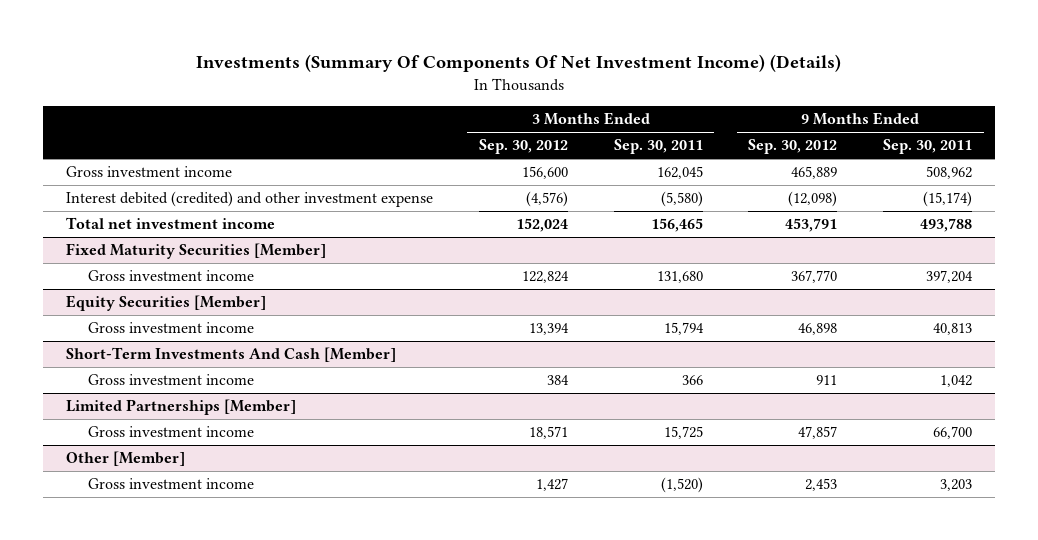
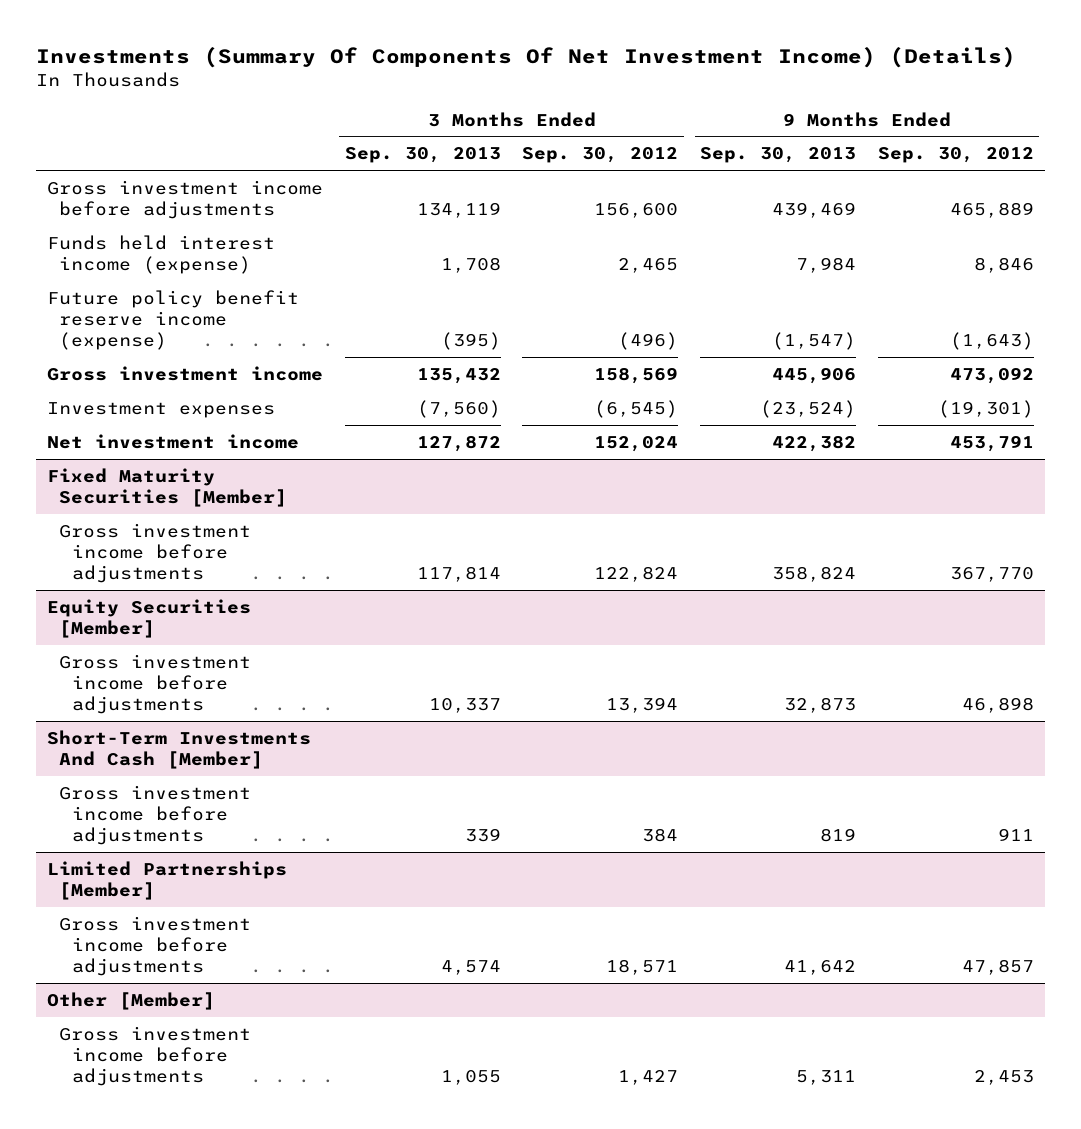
[613,139,703,155] Sep. 30, 2011 -> none
[883,139,973,155] Sep. 30, 2011 -> none
none -> [344,147,501,164] Sep. 30, 2013
none -> [700,147,857,164] Sep. 30, 2013
[66,191,434,208] Interest debited (credited) and other investment expense -> none
none -> [46,179,323,220] Gross investment income before adjustments
none -> [46,234,275,275] Funds held interest income (expense)
none -> [46,289,299,351] Future policy benefit reserve income (expense)
[521,166,568,180] 156,600 -> [594,366,679,384] 158,569
[791,166,838,180] 465,889 -> [949,366,1034,384] 473,092
none -> [46,401,275,418] Investment expenses
[66,217,276,230] Total net investment income -> [46,433,299,449] Net investment income
[87,270,254,282] Gross investment income -> [59,522,252,584] Gross investment income before adjustments
[87,322,254,334] Gross investment income -> [59,653,252,715] Gross investment income before adjustments
[87,374,254,386] Gross investment income -> [59,784,252,846] Gross investment income before adjustments
[87,426,254,438] Gross investment income -> [59,915,252,977] Gross investment income before adjustments
[87,478,254,490] Gross investment income -> [59,1025,252,1087] Gross investment income before adjustments

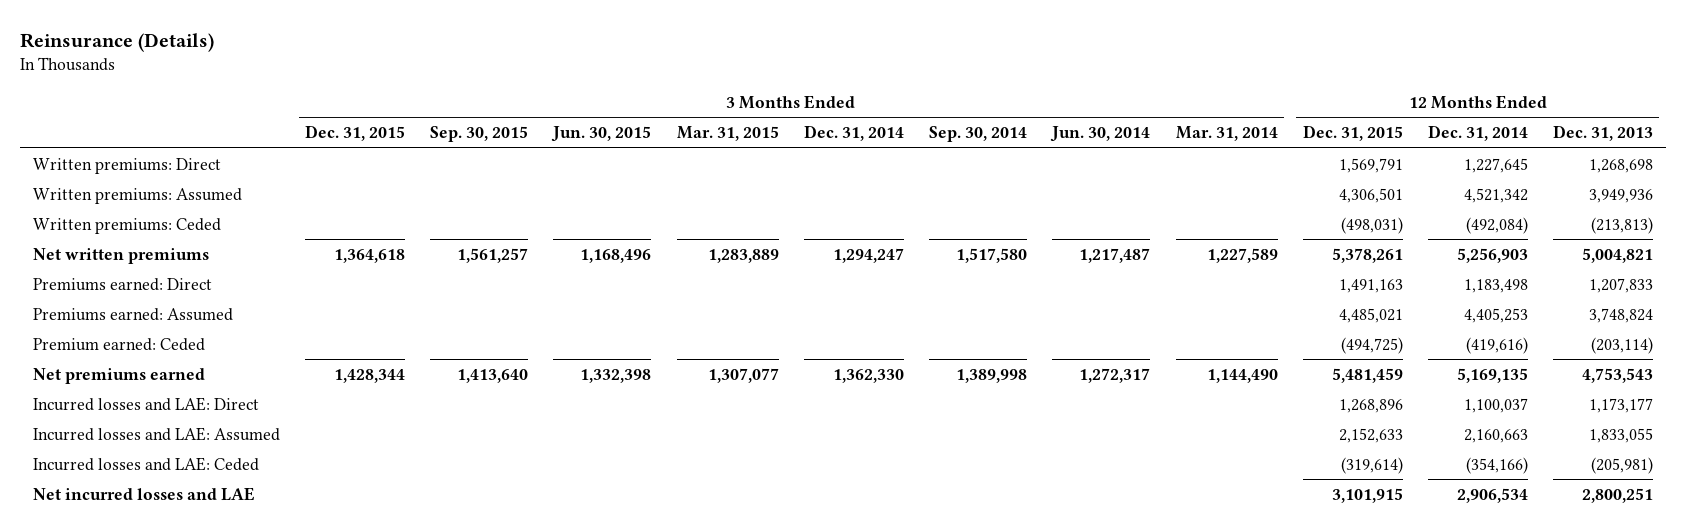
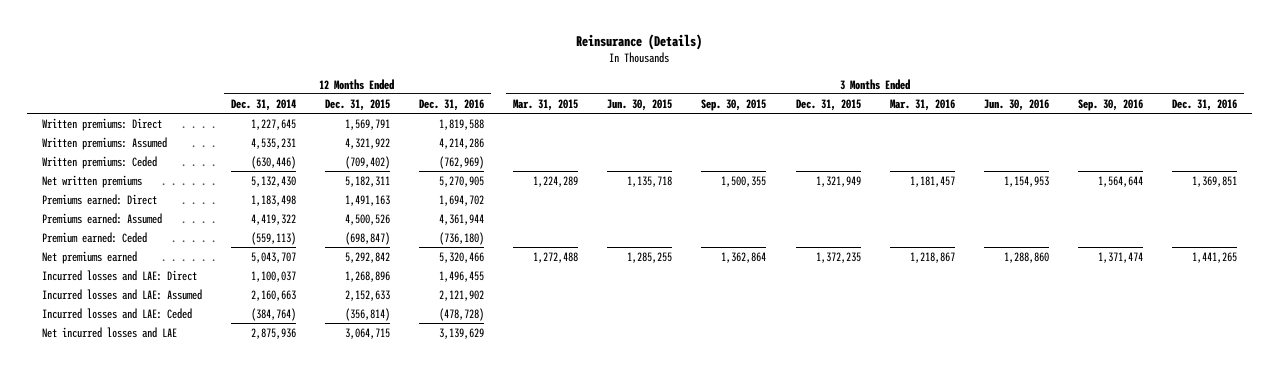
[803,125,904,142] Dec. 31, 2014 -> none
[929,126,1028,143] Sep. 30, 2014 -> none
[1050,126,1151,143] Jun. 30, 2014 -> none
[1175,126,1278,142] Mar. 31, 2014 -> none
[1553,125,1654,142] Dec. 31, 2013 -> none
none -> [419,98,485,111] Dec. 31, 2016
none -> [889,98,955,111] Mar. 31, 2016
none -> [983,98,1049,111] Jun. 30, 2016
none -> [1078,98,1144,111] Sep. 30, 2016
none -> [1172,98,1238,111] Dec. 31, 2016
[1338,187,1403,203] 4,306,501 -> [344,137,390,149] 4,321,922
[1463,187,1528,203] 4,521,342 -> [250,137,296,149] 4,535,231
[1340,216,1403,234] (498,031) -> [344,155,390,169] (709,402)
[1465,216,1528,234] (492,084) -> [250,155,296,169] (630,446)
[333,248,405,263] 1,364,618 -> [815,175,861,187] 1,321,949
[457,247,529,263] 1,561,257 -> [721,175,767,187] 1,500,355
[580,248,652,263] 1,168,496 -> [627,175,673,187] 1,135,718
[707,248,779,263] 1,283,889 -> [533,175,579,187] 1,224,289
[1331,247,1403,263] 5,378,261 -> [344,175,390,187] 5,182,311
[1456,247,1528,263] 5,256,903 -> [250,175,296,187] 5,132,430
[1338,307,1403,323] 4,485,021 -> [344,213,390,225] 4,500,526
[1463,307,1528,323] 4,405,253 -> [250,213,296,225] 4,419,322
[1340,336,1403,354] (494,725) -> [344,231,390,245] (698,847)
[1465,336,1528,354] (419,616) -> [250,231,296,245] (559,113)
[333,368,405,383] 1,428,344 -> [815,251,861,263] 1,372,235
[457,368,529,383] 1,413,640 -> [721,251,767,263] 1,362,864
[580,368,652,383] 1,332,398 -> [627,251,673,263] 1,285,255
[707,367,779,383] 1,307,077 -> [533,251,579,263] 1,272,488
[1331,367,1403,383] 5,481,459 -> [344,251,390,263] 5,292,842
[1456,367,1528,383] 5,169,135 -> [250,251,296,263] 5,043,707
[1340,456,1403,474] (319,614) -> [344,307,390,321] (356,814)
[1465,456,1528,474] (354,166) -> [250,307,296,321] (384,764)
[1331,487,1403,503] 3,101,915 -> [344,327,390,339] 3,064,715
[1456,487,1528,503] 2,906,534 -> [250,327,296,339] 2,875,936

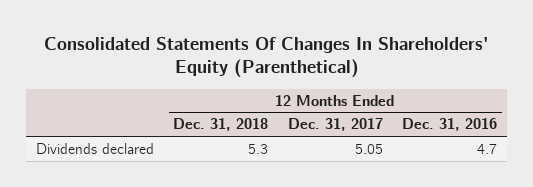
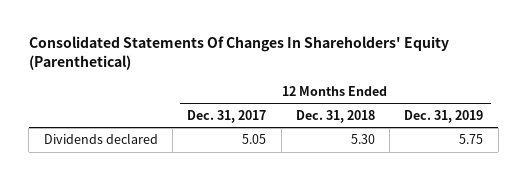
[402,118,498,132] Dec. 31, 2016 -> none
none -> [404,109,484,123] Dec. 31, 2019
[248,144,269,155] 5.3 -> [350,134,375,145] 5.30

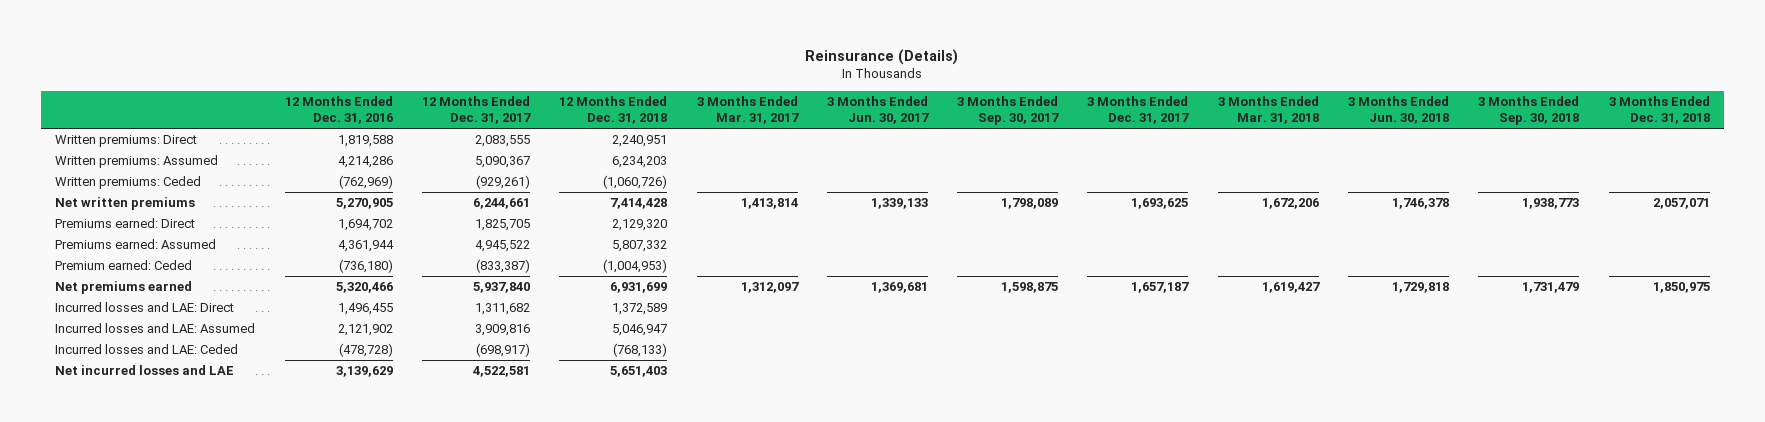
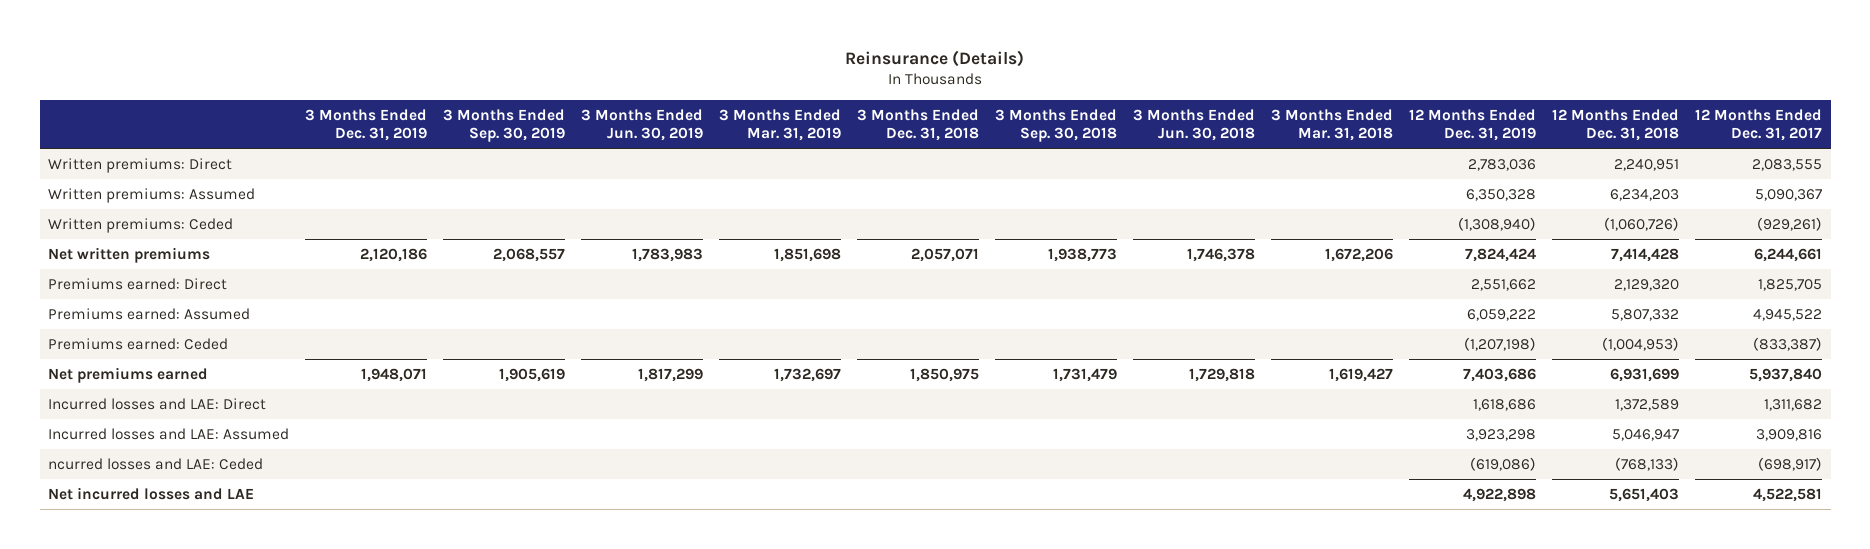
[284,95,393,125] 12 Months Ended Dec. 31, 2016 -> none
[696,95,799,125] 3 Months Ended Mar. 31, 2017 -> none
[826,95,929,125] 3 Months Ended Jun. 30, 2017 -> none
[957,95,1060,126] 3 Months Ended Sep. 30, 2017 -> none
[1087,95,1190,125] 3 Months Ended Dec. 31, 2017 -> none
none -> [304,108,427,142] 3 Months Ended Dec. 31, 2019
none -> [442,108,565,143] 3 Months Ended Sep. 30, 2019
none -> [581,108,704,142] 3 Months Ended Jun. 30, 2019
none -> [719,108,842,142] 3 Months Ended Mar. 31, 2019
none -> [1409,108,1537,142] 12 Months Ended Dec. 31, 2019
[55,260,193,271] Premium earned: Ceded -> [47,337,228,350] Premiums earned: Ceded
[55,344,239,355] Incurred losses and LAE: Ceded -> [47,457,263,470] ncurred losses and LAE: Ceded

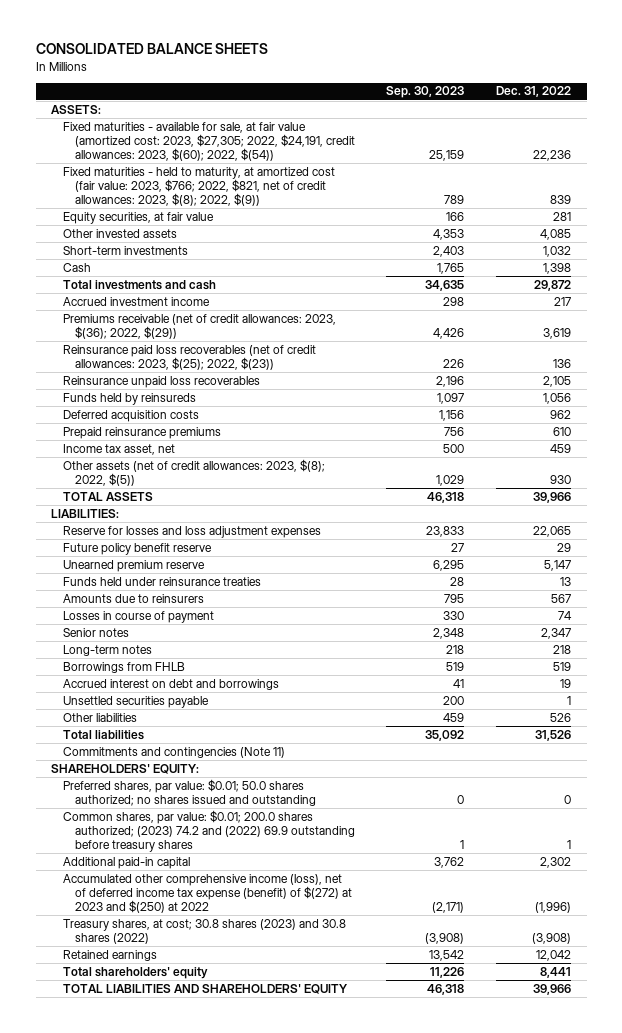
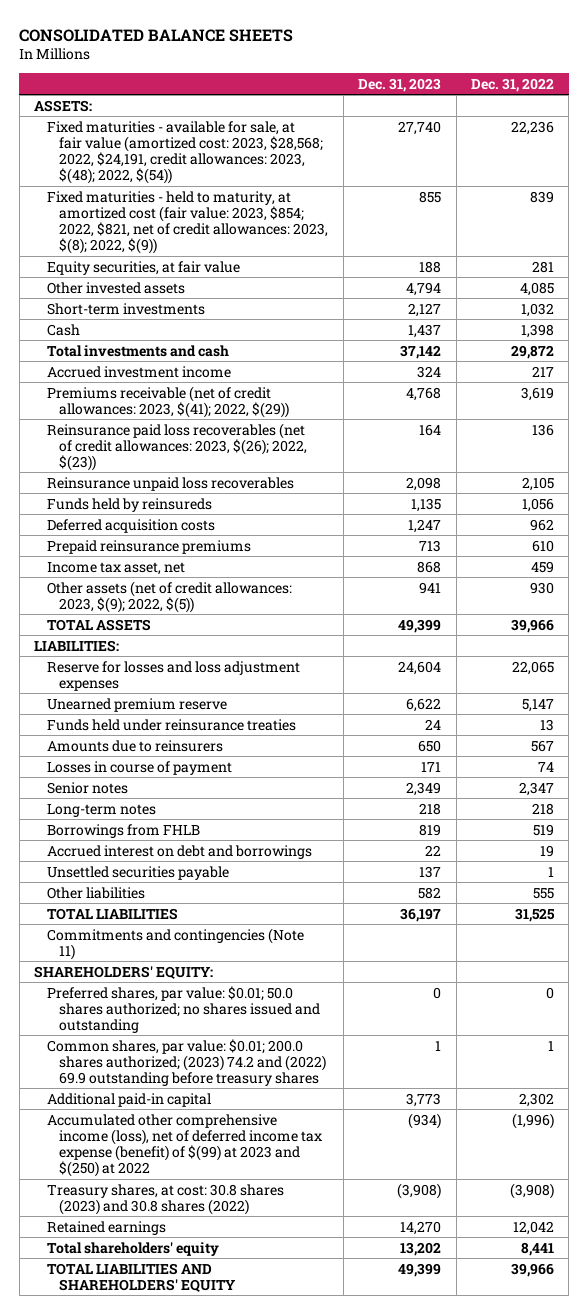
[386,86,465,99] Sep. 30, 2023 -> none
none -> [358,77,442,92] Dec. 31, 2023
[63,121,356,161] Fixed maturities - available for sale, at fair value (amortized cost: 2023, $27,305; 2022, $24,191, credit allowances: 2023, $(60); 2022, $(54)) -> [46,120,324,185] Fixed maturities - available for sale, at fair value (amortized cost: 2023, $28,568; 2022, $24,191, credit allowances: 2023, $(48); 2022, $(54))
[63,166,336,206] Fixed maturities - held to maturity, at amortized cost (fair value: 2023, $766; 2022, $821, net of credit allowances: 2023, $(8); 2022, $(9)) -> [46,190,329,255] Fixed maturities - held to maturity, at amortized cost (fair value: 2023, $854; 2022, $821, net of credit allowances: 2023, $(8); 2022, $(9))
[63,313,337,339] Premiums receivable (net of credit allowances: 2023, $(36); 2022, $(29)) -> [46,385,290,418] Premiums receivable (net of credit allowances: 2023, $(41); 2022, $(29))
[63,344,317,370] Reinsurance paid loss recoverables (net of credit allowances: 2023, $(25); 2022, $(23)) -> [46,422,308,471] Reinsurance paid loss recoverables (net of credit allowances: 2023, $(26); 2022, $(23))
[63,458,326,486] Other assets (net of credit allowances: 2023, $(8); 2022, $(5)) -> [46,580,292,613] Other assets (net of credit allowances: 2023, $(9); 2022, $(5))
[63,542,213,555] Future policy benefit reserve -> none
[549,712,571,722] 526 -> [532,887,554,899] 555
[63,729,145,740] Total liabilities -> [46,907,178,920] TOTAL LIABILITIES
[534,729,571,741] 31,526 -> [514,907,555,922] 31,525
[63,873,353,913] Accumulated other comprehensive income (loss), net of deferred income tax expense (benefit) of $(272) at 2023 and $(250) at 2022 -> [46,1113,323,1178] Accumulated other comprehensive income (loss), net of deferred income tax expense (benefit) of $(99) at 2023 and $(250) at 2022
[63,918,347,944] Treasury shares, at cost; 30.8 shares (2023) and 30.8 shares (2022) -> [46,1183,284,1215] Treasury shares, at cost: 30.8 shares (2023) and 30.8 shares (2022)

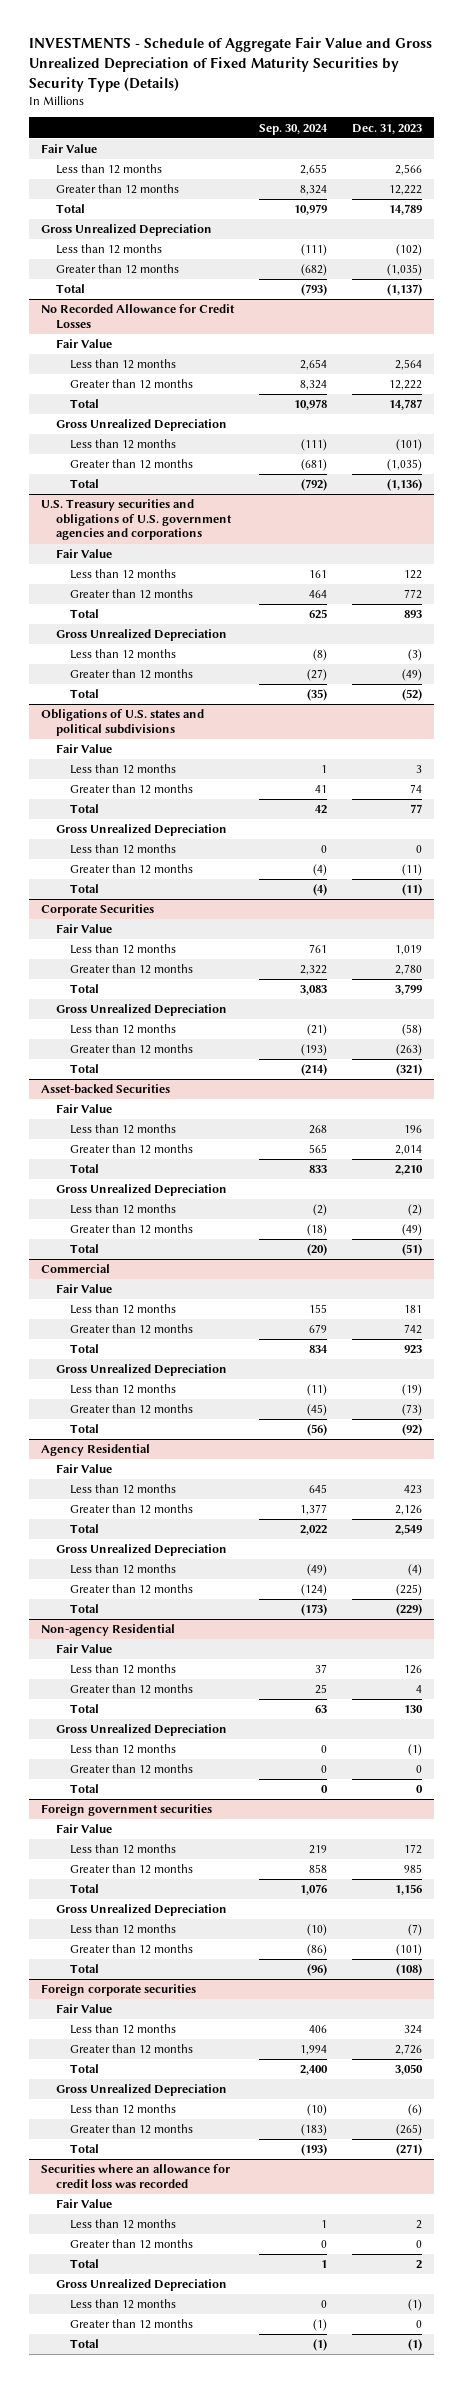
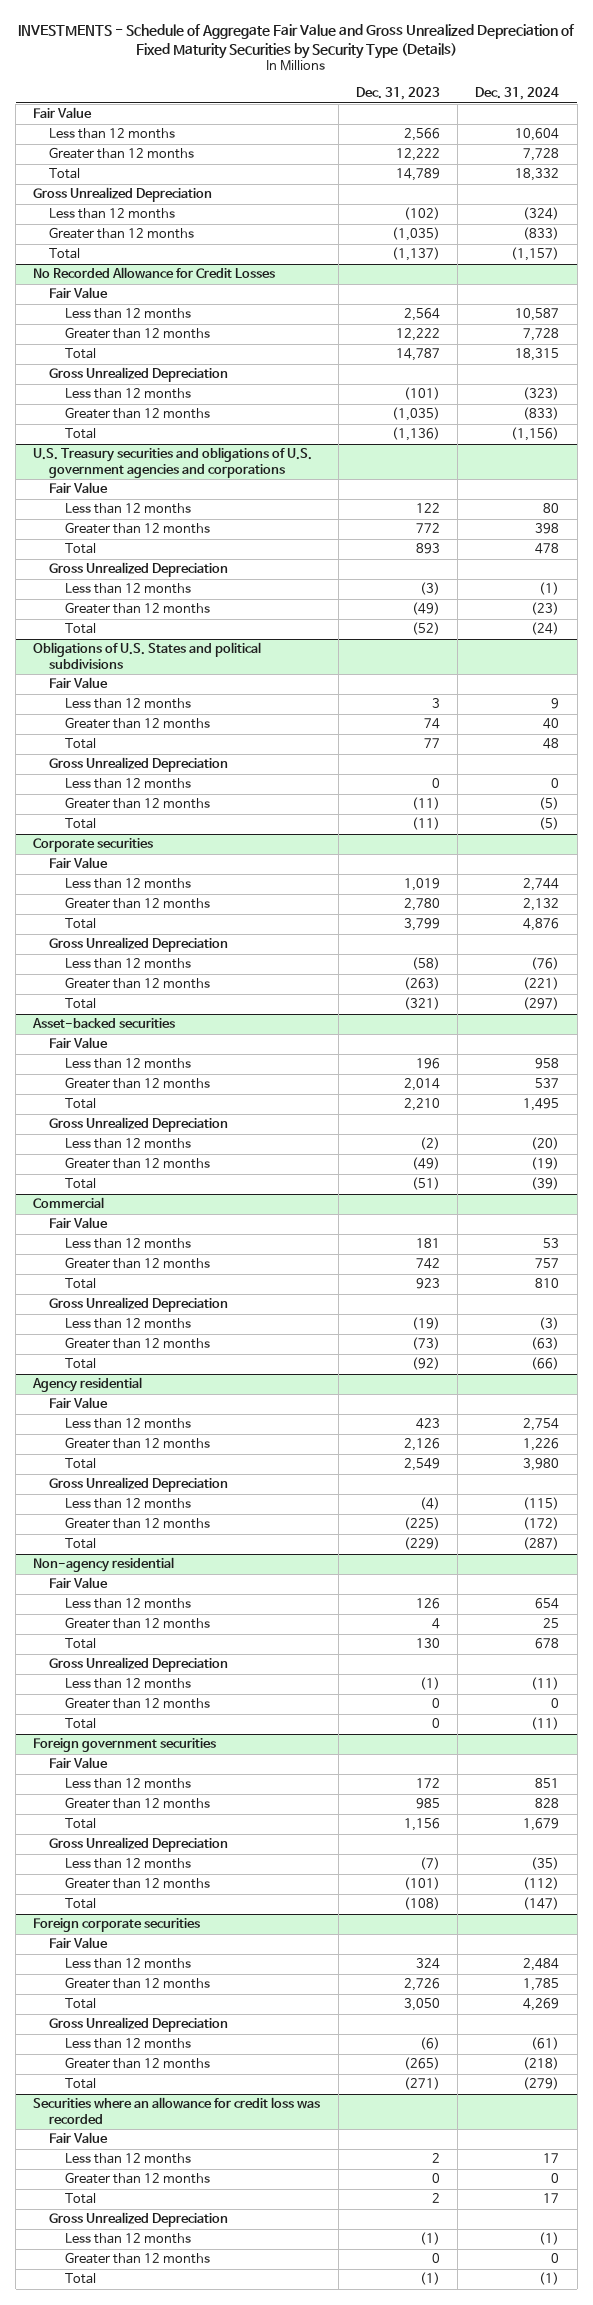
[258,123,328,135] Sep. 30, 2024 -> none
none -> [475,87,560,101] Dec. 31, 2024
[41,709,205,736] Obligations of U.S. states and political subdivisions -> [33,642,262,669] Obligations of U.S. States and political subdivisions
[41,904,155,917] Corporate Securities -> [33,838,154,853] Corporate securities
[41,1084,171,1095] Asset-backed Securities -> [32,1018,176,1029] Asset-backed securities
[41,1444,151,1457] Agency Residential -> [32,1377,143,1393] Agency residential
[41,1624,176,1637] Non-agency Residential -> [33,1557,175,1573] Non-agency residential

